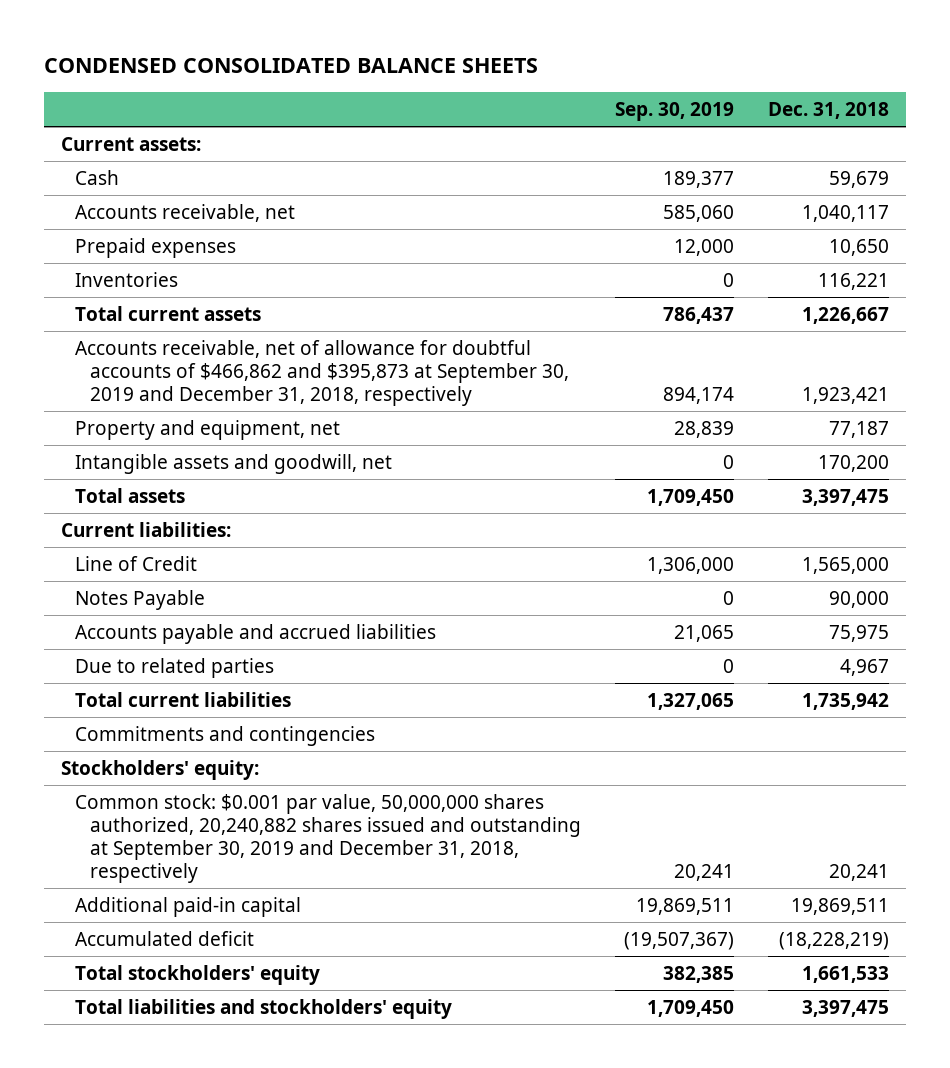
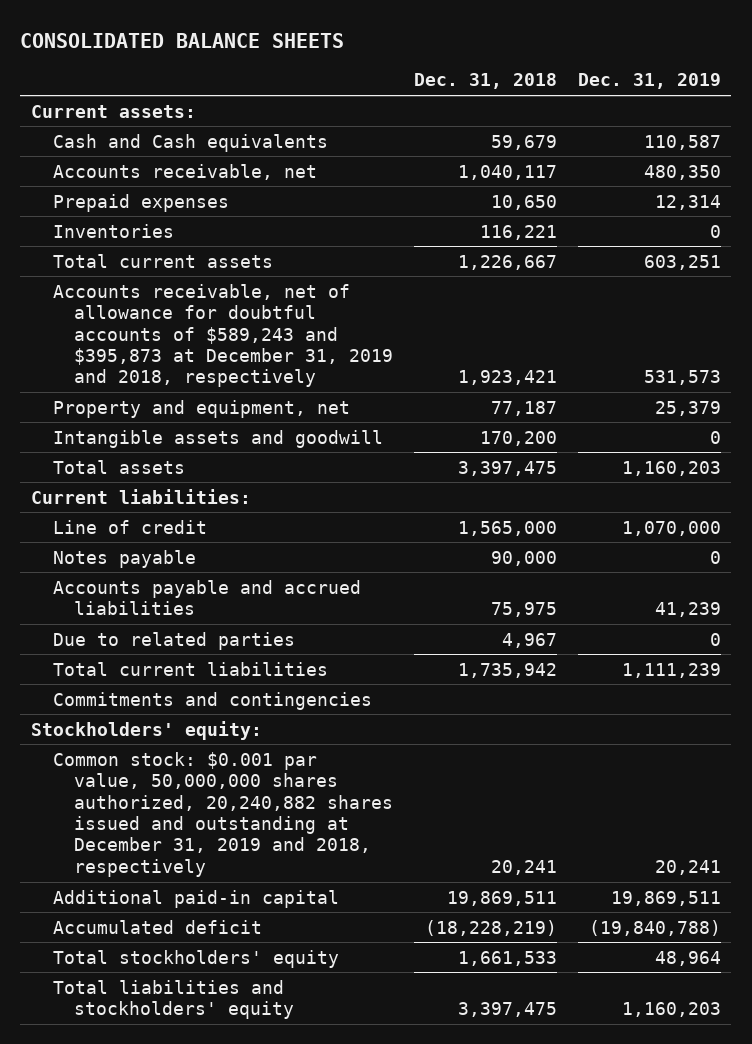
[44,58,539,74] CONDENSED CONSOLIDATED BALANCE SHEETS -> [20,32,345,48] CONSOLIDATED BALANCE SHEETS
[614,101,734,121] Sep. 30, 2019 -> none
none -> [577,73,721,90] Dec. 31, 2019
[75,169,120,185] Cash -> [52,133,328,152] Cash and Cash equivalents
[75,339,569,406] Accounts receivable, net of allowance for doubtful accounts of $466,862 and $395,873 at September 30, 2019 and December 31, 2018, respectively -> [52,283,394,388] Accounts receivable, net of allowance for doubtful accounts of $589,243 and $395,873 at December 31, 2019 and 2018, respectively
[75,453,393,474] Intangible assets and goodwill, net -> [52,429,383,448] Intangible assets and goodwill
[75,555,198,571] Line of Credit -> [52,519,207,534] Line of credit
[75,589,206,610] Notes Payable -> [52,549,196,568] Notes payable
[75,793,581,884] Common stock: $0.001 par value, 50,000,000 shares authorized, 20,240,882 shares issued and outstanding at September 30, 2019 and December 31, 2018, respectively -> [52,751,394,877] Common stock: $0.001 par value, 50,000,000 shares authorized, 20,240,882 shares issued and outstanding at December 31, 2019 and 2018, respectively

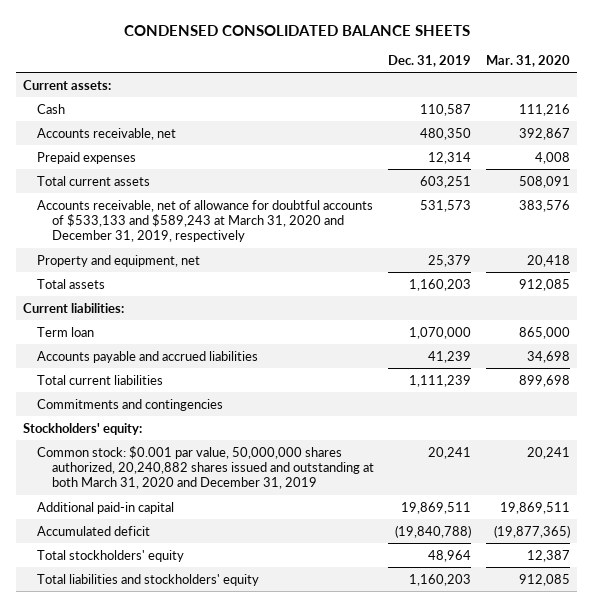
[20,32,345,48] CONSOLIDATED BALANCE SHEETS -> [123,24,470,36] CONDENSED CONSOLIDATED BALANCE SHEETS
[413,73,557,90] Dec. 31, 2018 -> none
none -> [486,54,571,67] Mar. 31, 2020
[52,133,328,152] Cash and Cash equivalents -> [37,103,66,114] Cash
[52,223,174,238] Inventories -> none
[52,283,394,388] Accounts receivable, net of allowance for doubtful accounts of $589,243 and $395,873 at December 31, 2019 and 2018, respectively -> [37,199,374,243] Accounts receivable, net of allowance for doubtful accounts of $533,133 and $589,243 at March 31, 2020 and December 31, 2019, respectively
[52,429,383,448] Intangible assets and goodwill -> none
[52,519,207,534] Line of credit -> none
[52,549,196,568] Notes payable -> none
none -> [37,326,95,337] Term loan
[52,631,295,650] Due to related parties -> none
[52,751,394,877] Common stock: $0.001 par value, 50,000,000 shares authorized, 20,240,882 shares issued and outstanding at December 31, 2019 and 2018, respectively -> [37,445,374,490] Common stock: $0.001 par value, 50,000,000 shares authorized, 20,240,882 shares issued and outstanding at both March 31, 2020 and December 31, 2019

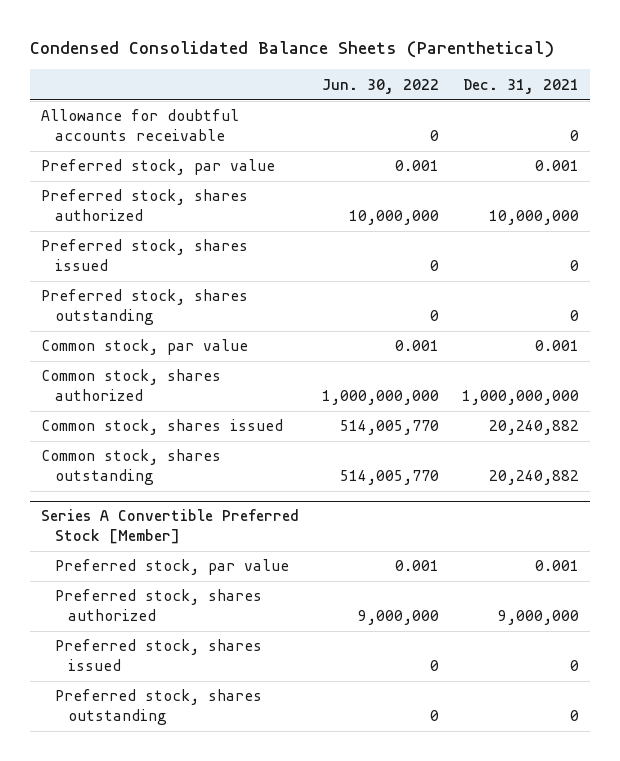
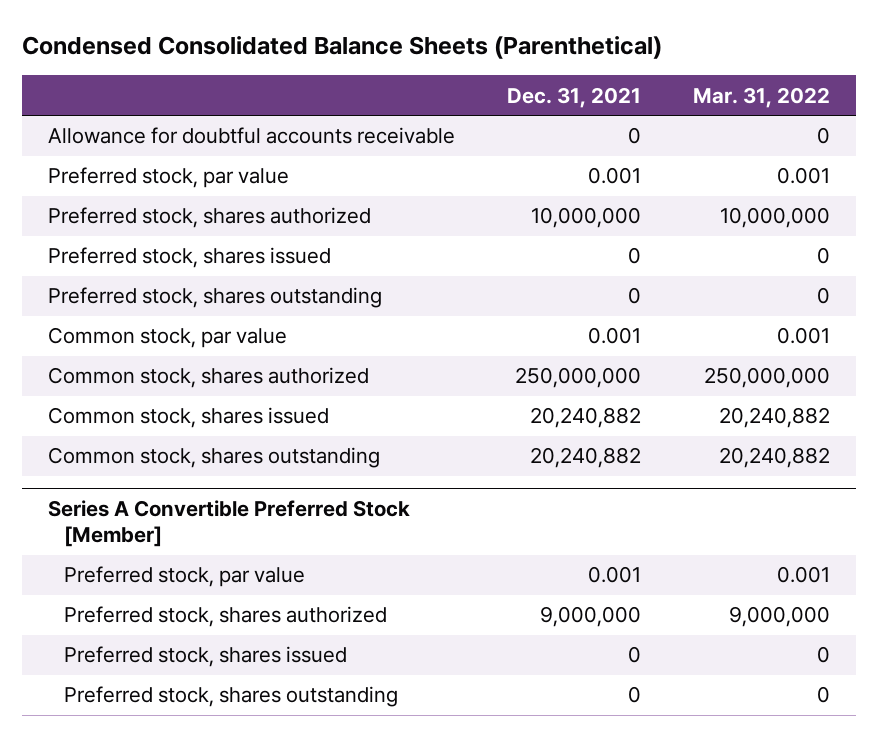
[321,78,439,94] Jun. 30, 2022 -> none
none -> [693,86,831,108] Mar. 31, 2022
[461,390,579,406] 1,000,000,000 -> [515,367,642,389] 250,000,000

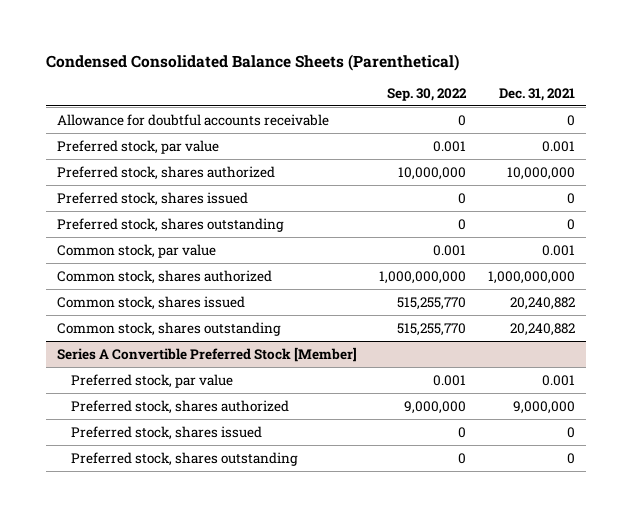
[693,86,831,108] Mar. 31, 2022 -> none
none -> [386,88,467,102] Sep. 30, 2022
[515,367,642,389] 250,000,000 -> [487,270,575,284] 1,000,000,000

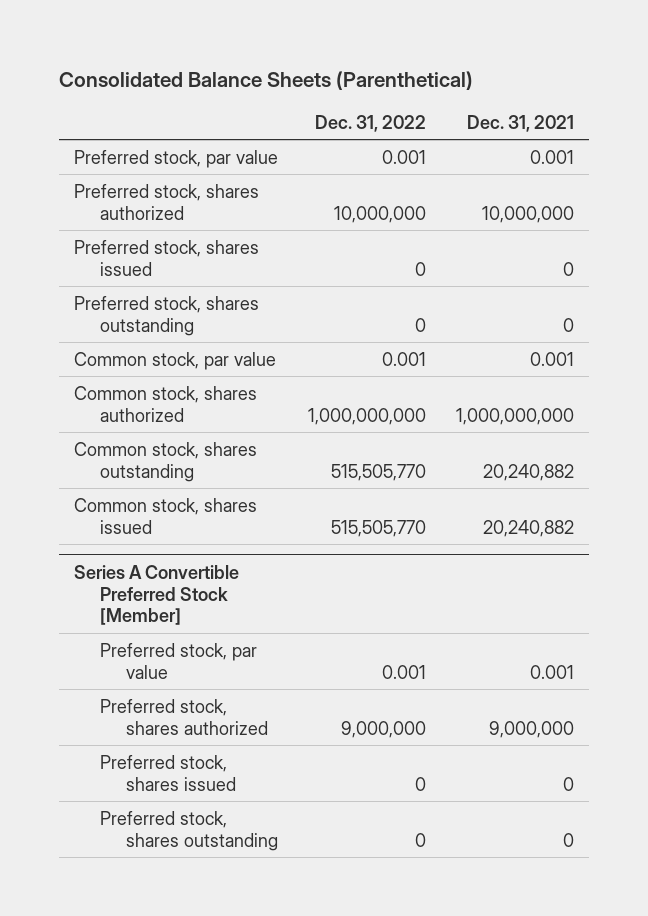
[46,54,460,72] Condensed Consolidated Balance Sheets (Parenthetical) -> [59,70,474,90] Consolidated Balance Sheets (Parenthetical)
[386,88,467,102] Sep. 30, 2022 -> none
none -> [315,114,427,132] Dec. 31, 2022
[57,113,330,126] Allowance for doubtful accounts receivable -> none
[57,295,246,310] Common stock, shares issued -> [74,497,258,534] Common stock, shares issued

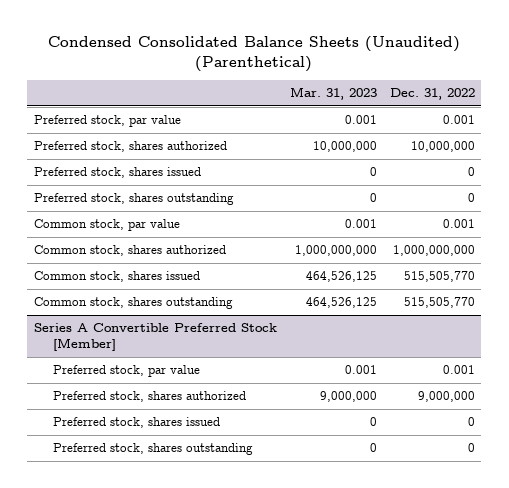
[59,70,474,90] Consolidated Balance Sheets (Parenthetical) -> [48,36,461,73] Condensed Consolidated Balance Sheets (Unaudited) (Parenthetical)
[466,114,574,132] Dec. 31, 2021 -> none
none -> [289,87,377,101] Mar. 31, 2023
[74,441,258,482] Common stock, shares outstanding -> [33,297,233,310] Common stock, shares outstanding

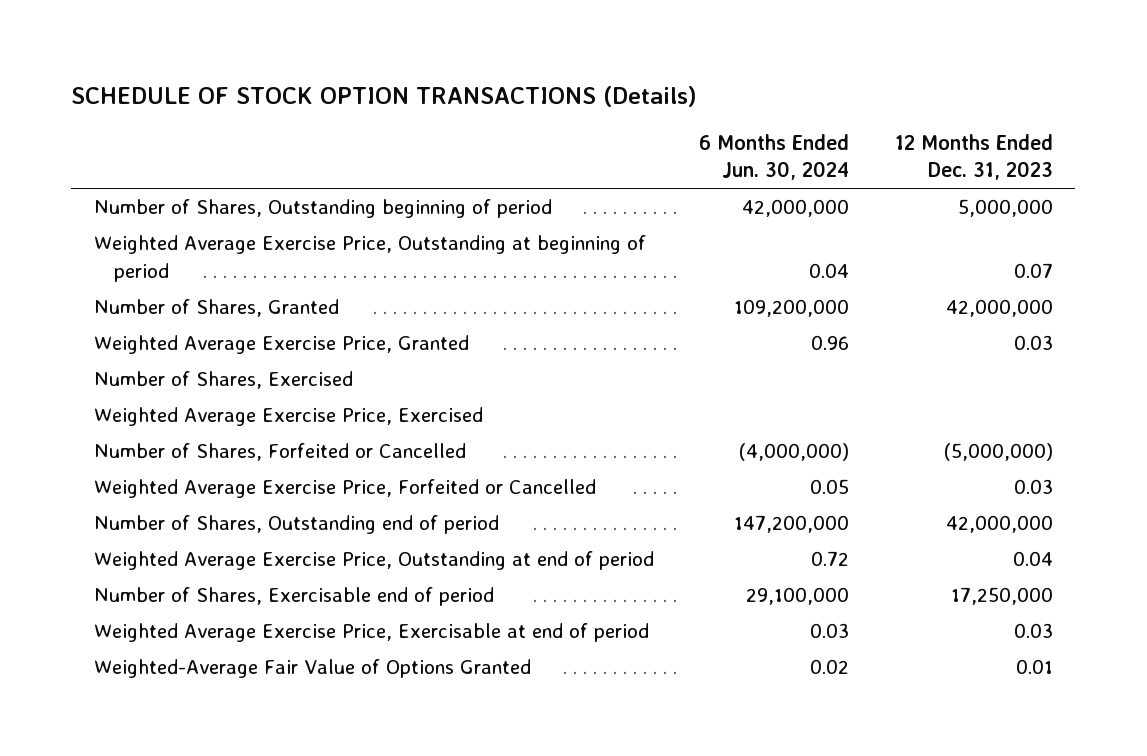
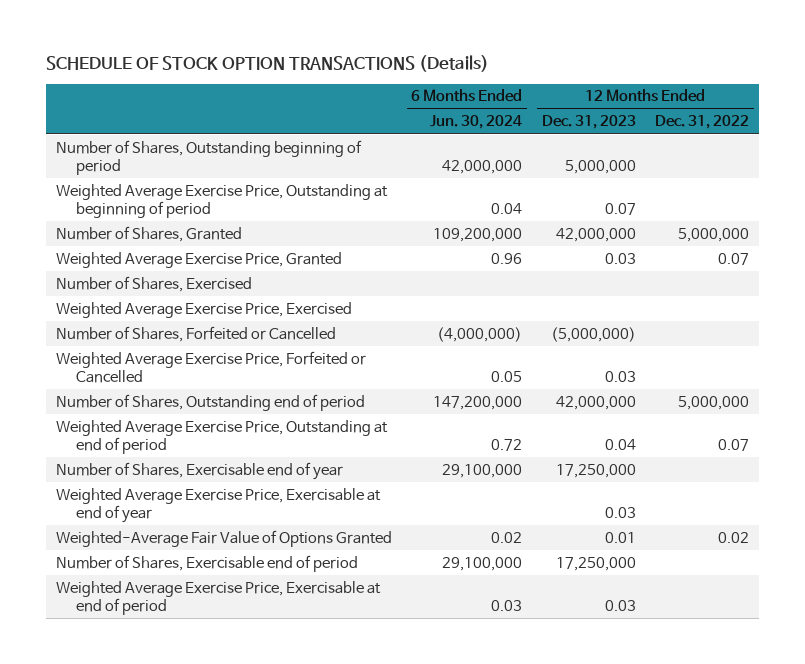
none -> [655,115,750,130] Dec. 31, 2022
none -> [55,461,343,480] Number of Shares, Exercisable end of year
none -> [55,487,381,524] Weighted Average Exercise Price, Exercisable at end of year
[93,659,531,679] Weighted-Average Fair Value of Options Granted -> [55,529,392,547] Weighted-Average Fair Value of Options Granted

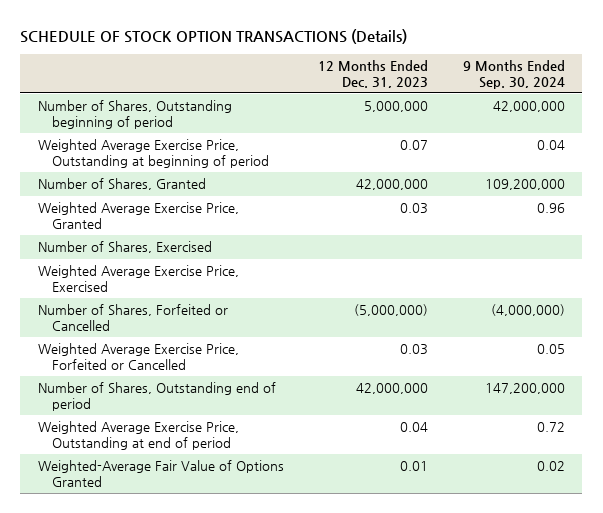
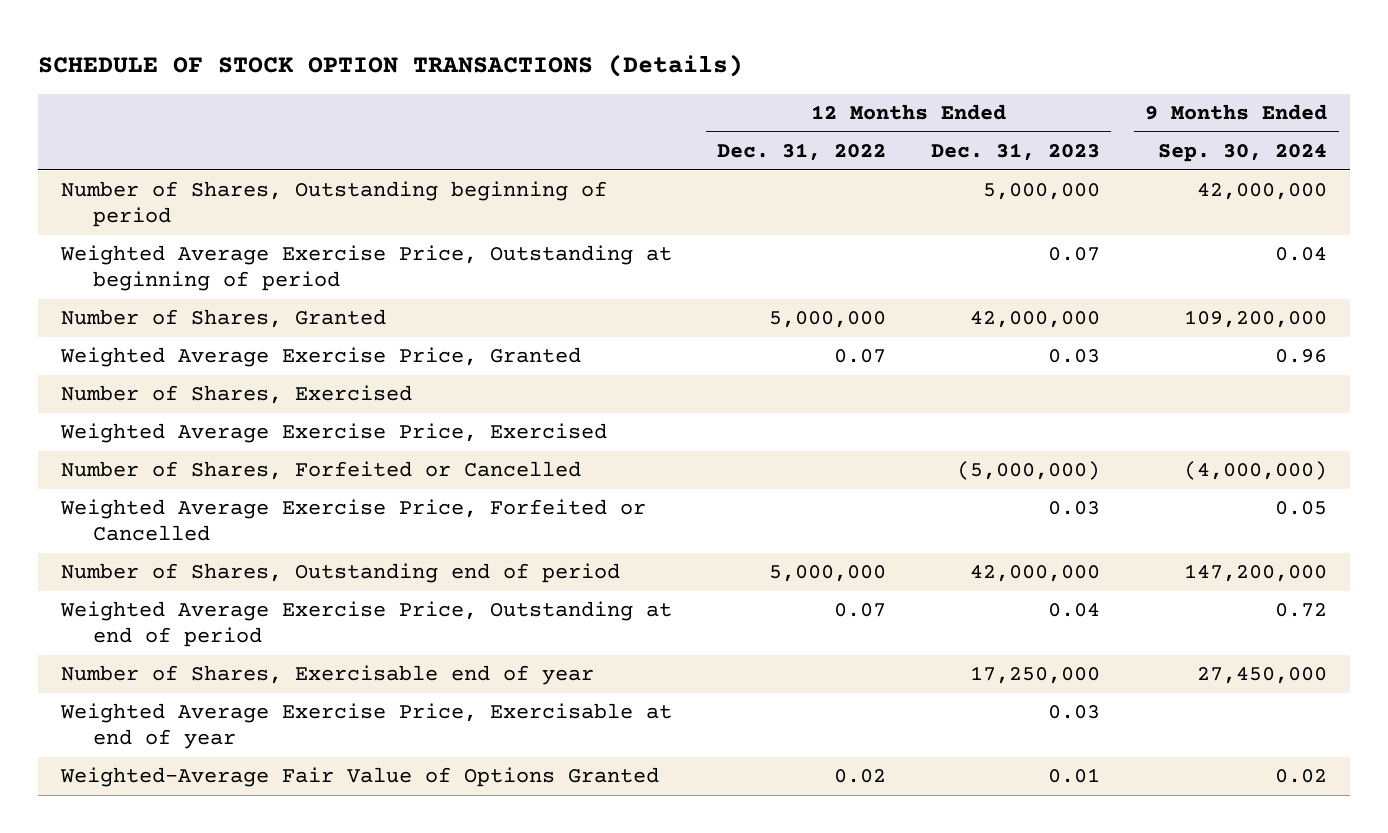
none -> [717,143,887,162] Dec. 31, 2022
none -> [60,665,594,686] Number of Shares, Exercisable end of year
none -> [59,703,672,750] Weighted Average Exercise Price, Exercisable at end of year

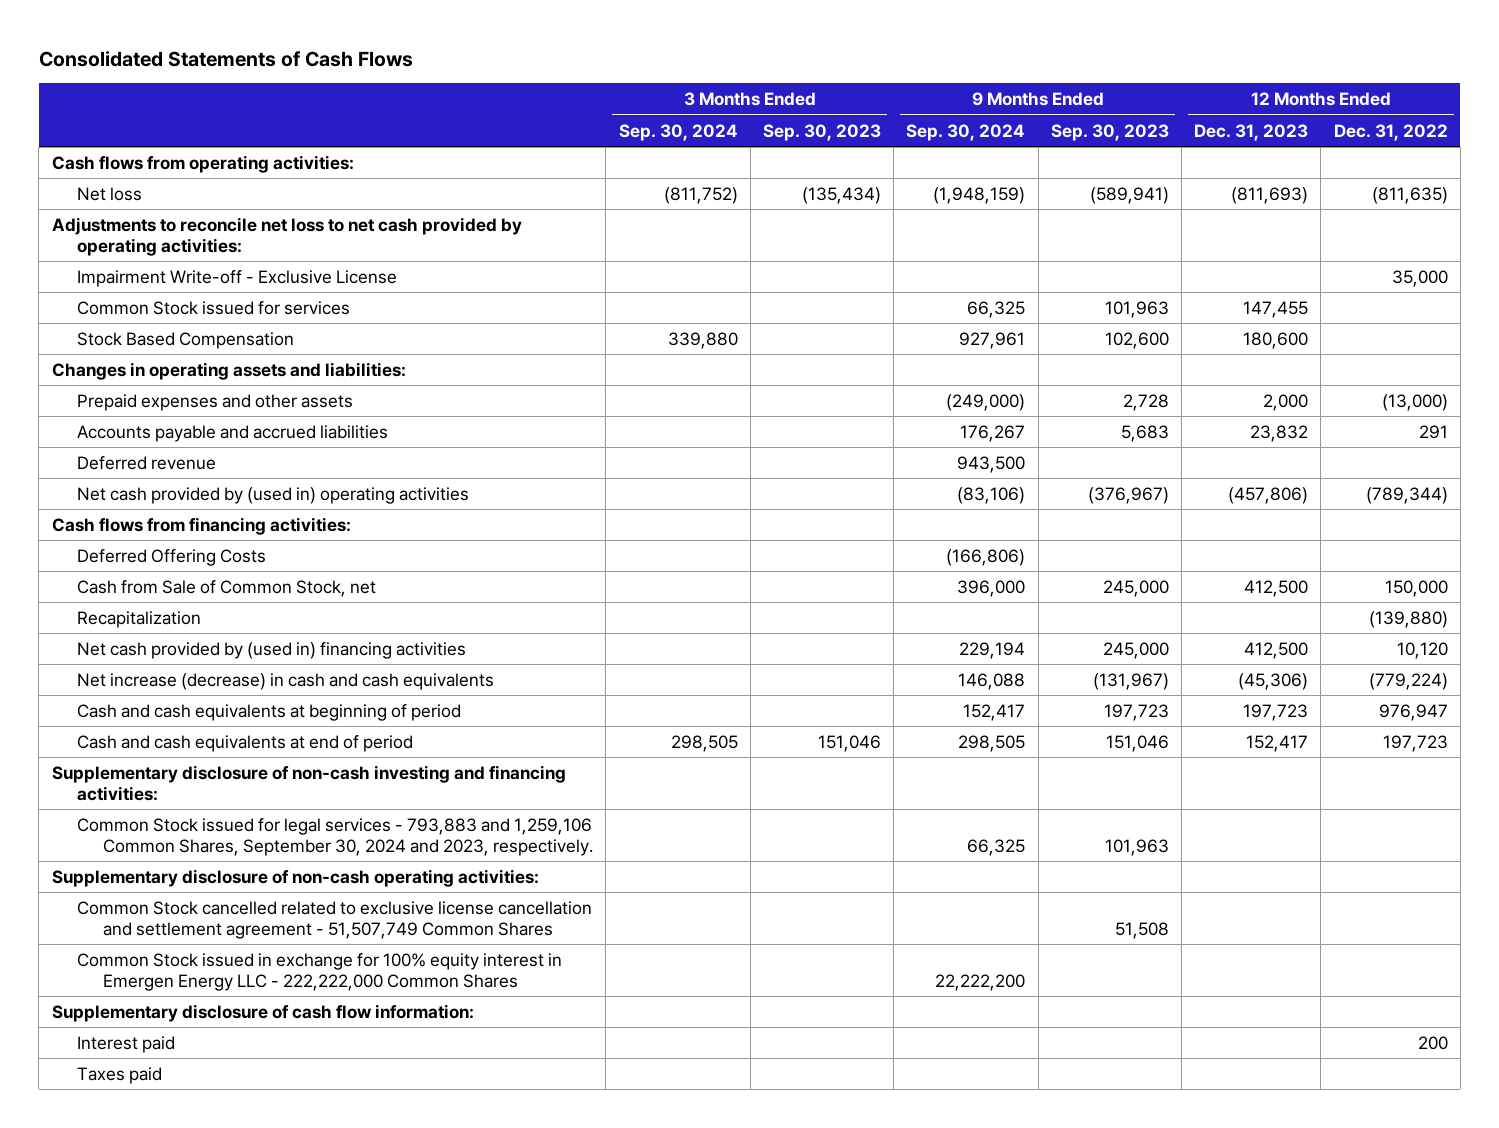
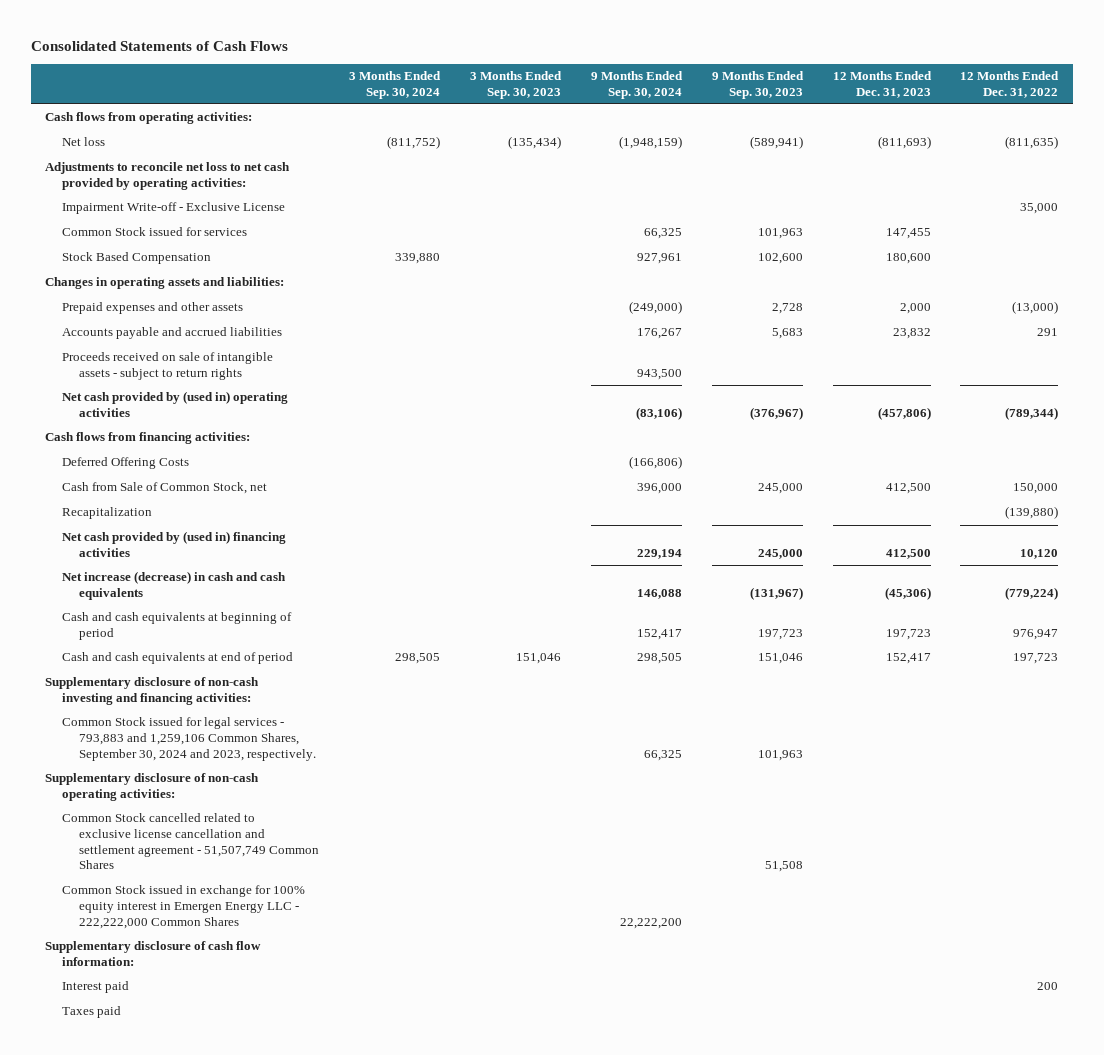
[77,455,217,470] Deferred revenue -> [62,352,274,381] Proceeds received on sale of intangible assets - subject to return rights

